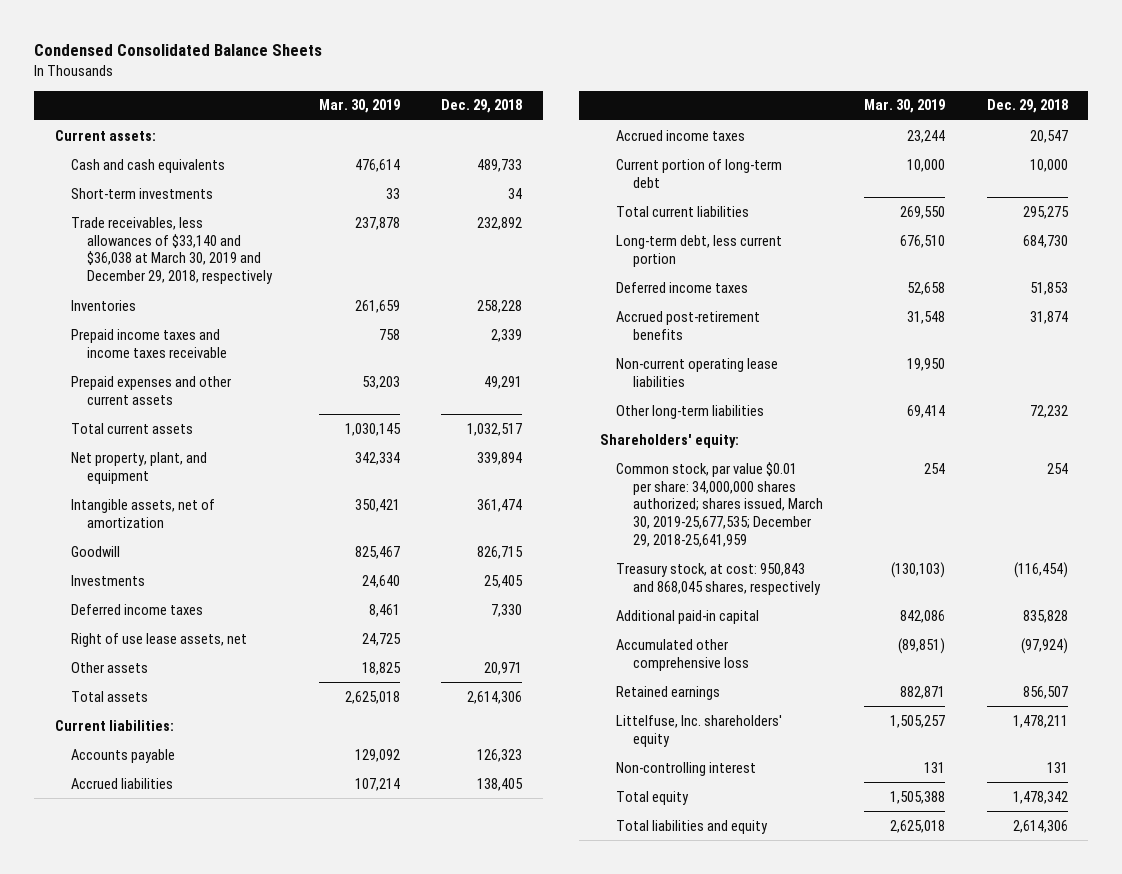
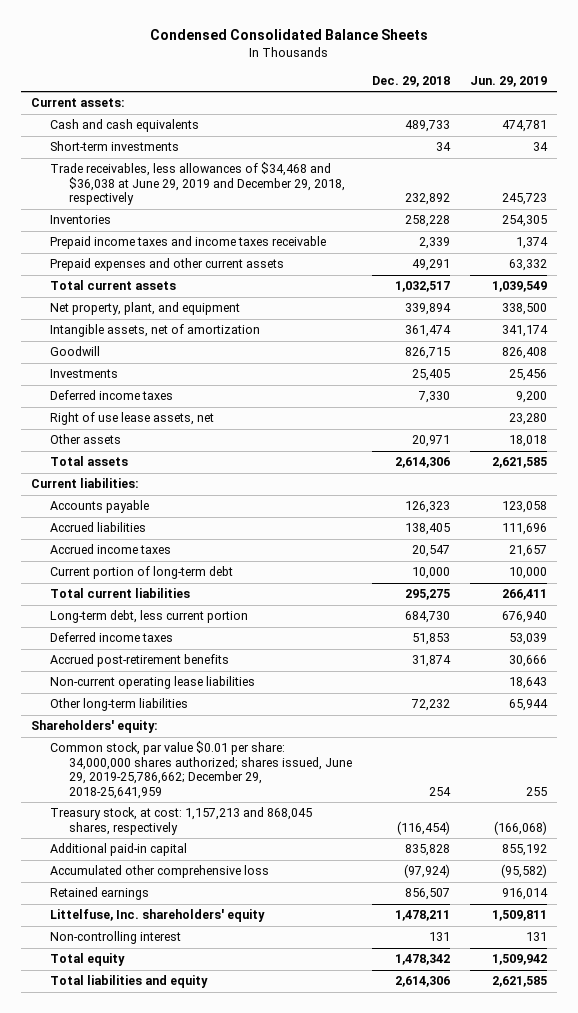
[318,99,400,114] Mar. 30, 2019 -> none
none -> [470,75,548,87] Jun. 29, 2019
[70,216,274,285] Trade receivables, less allowances of $33,140 and $36,038 at March 30, 2019 and December 29, 2018, respectively -> [49,162,345,206] Trade receivables, less allowances of $34,468 and $36,038 at June 29, 2019 and December 29, 2018, respectively
[616,461,823,547] Common stock, par value $0.01 per share: 34,000,000 shares authorized; shares issued, March 30, 2019-25,677,535; December 29, 2018-25,641,959 -> [49,741,352,799] Common stock, par value $0.01 per share: 34,000,000 shares authorized; shares issued, June 29, 2019-25,786,662; December 29, 2018-25,641,959
[616,562,821,595] Treasury stock, at cost: 950,843 and 868,045 shares, respectively -> [49,807,312,835] Treasury stock, at cost: 1,157,213 and 868,045 shares, respectively

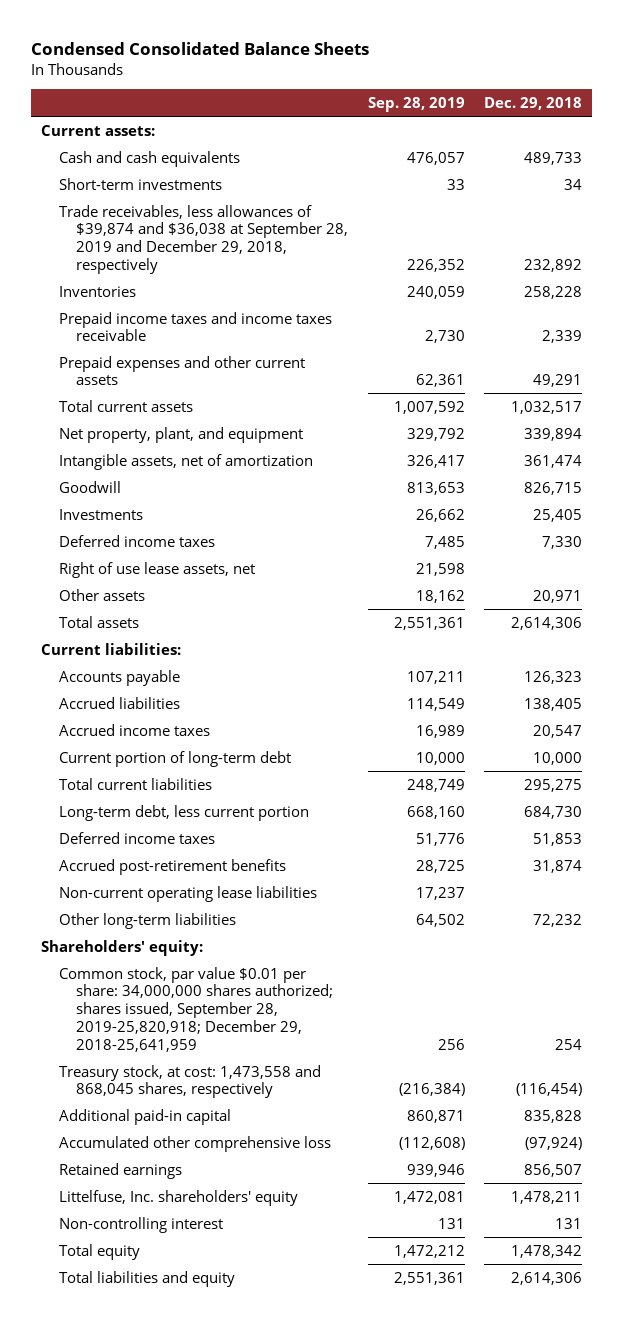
[470,75,548,87] Jun. 29, 2019 -> none
none -> [367,97,465,113] Sep. 28, 2019
[49,162,345,206] Trade receivables, less allowances of $34,468 and $36,038 at June 29, 2019 and December 29, 2018, respectively -> [58,204,349,274] Trade receivables, less allowances of $39,874 and $36,038 at September 28, 2019 and December 29, 2018, respectively
[49,741,352,799] Common stock, par value $0.01 per share: 34,000,000 shares authorized; shares issued, June 29, 2019-25,786,662; December 29, 2018-25,641,959 -> [58,966,334,1052] Common stock, par value $0.01 per share: 34,000,000 shares authorized; shares issued, September 28, 2019-25,820,918; December 29, 2018-25,641,959
[49,807,312,835] Treasury stock, at cost: 1,157,213 and 868,045 shares, respectively -> [58,1064,321,1099] Treasury stock, at cost: 1,473,558 and 868,045 shares, respectively

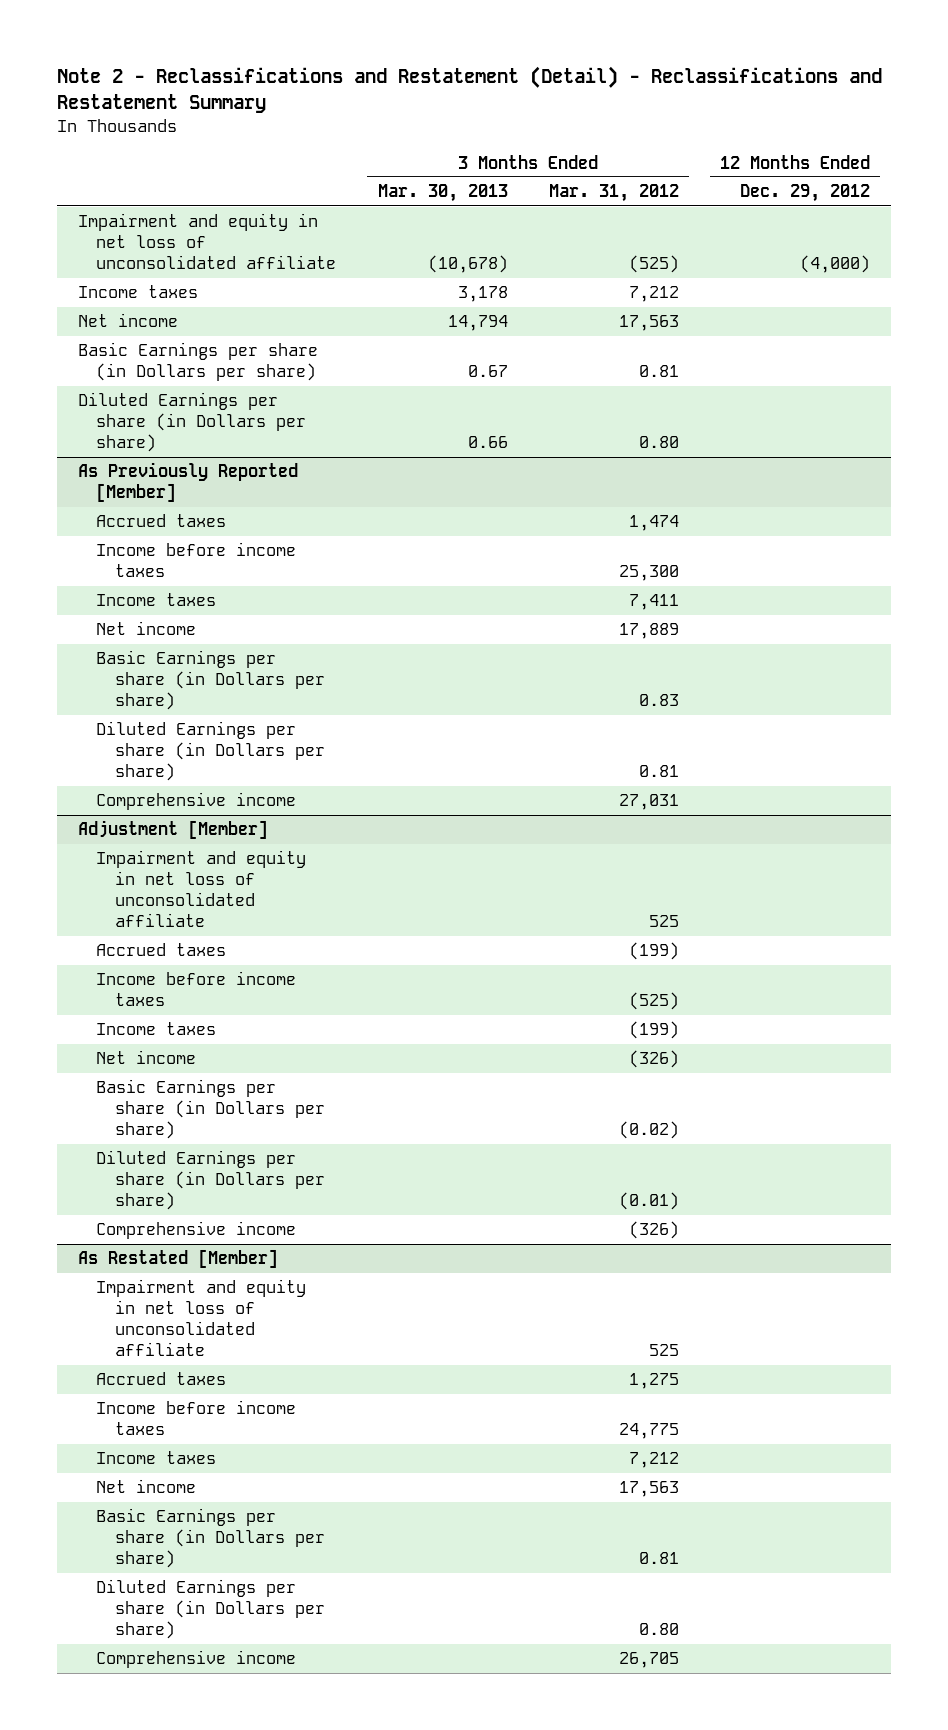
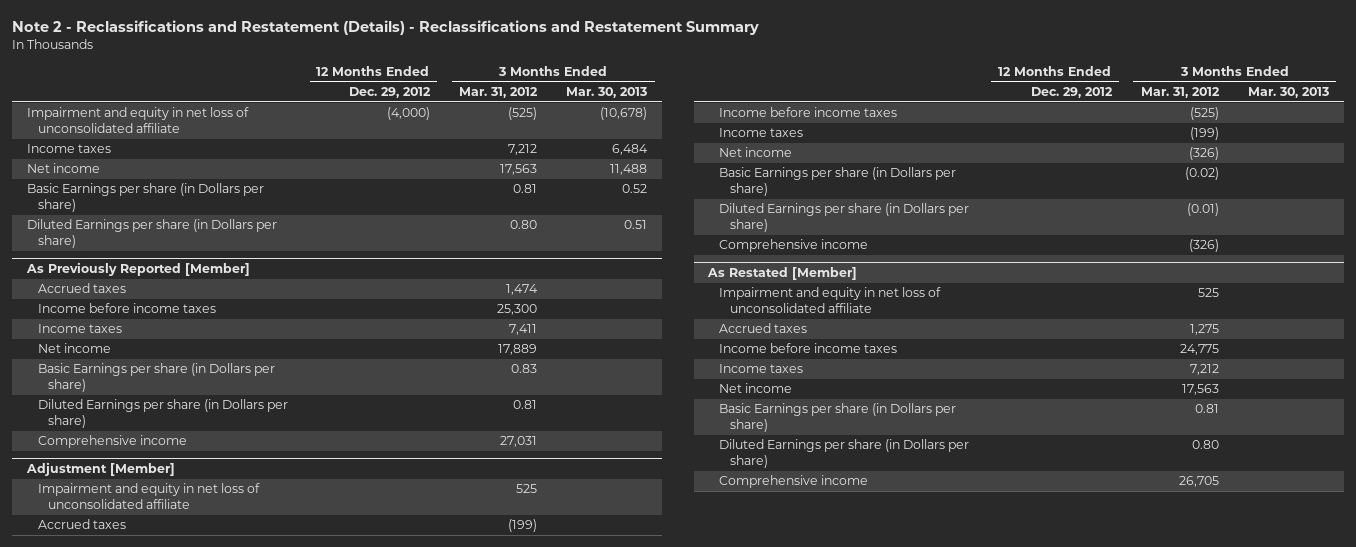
[57,66,883,114] Note 2 - Reclassifications and Restatement (Detail) - Reclassifications and Restatement Summary -> [12,19,760,35] Note 2 - Reclassifications and Restatement (Details) - Reclassifications and Restatement Summary
[457,286,508,303] 3,178 -> [612,144,649,156] 6,484
[447,315,508,332] 14,794 -> [610,164,648,176] 11,488
[467,365,508,378] 0.67 -> [622,184,648,194] 0.52
[467,436,508,449] 0.66 -> [624,220,648,230] 0.51

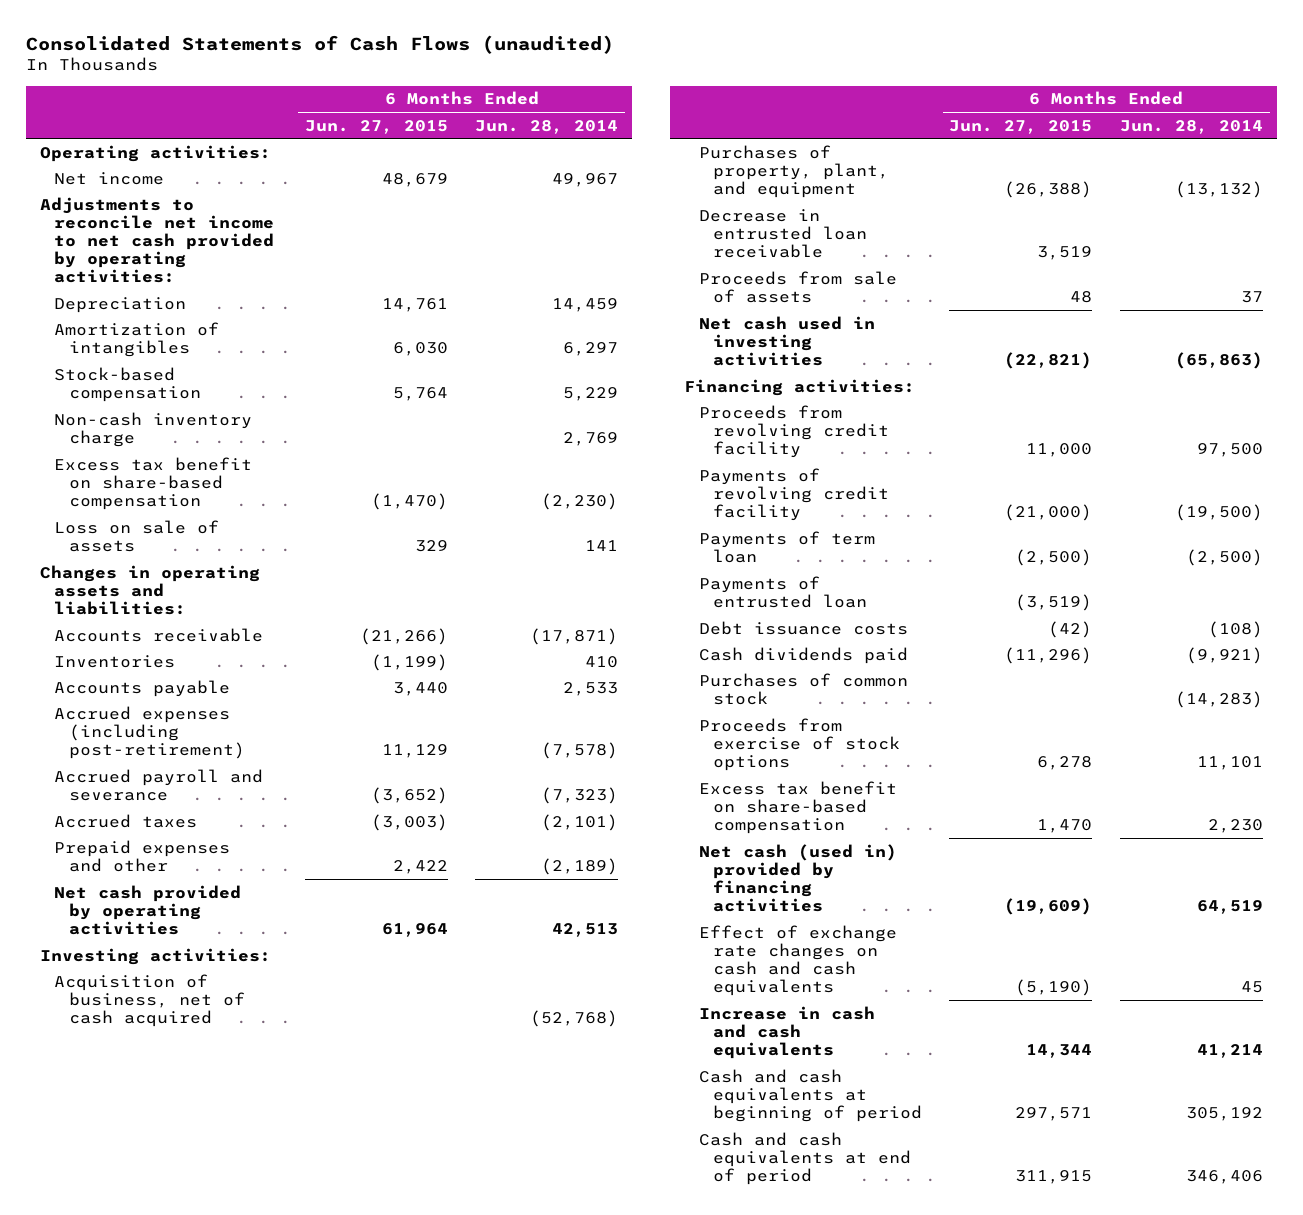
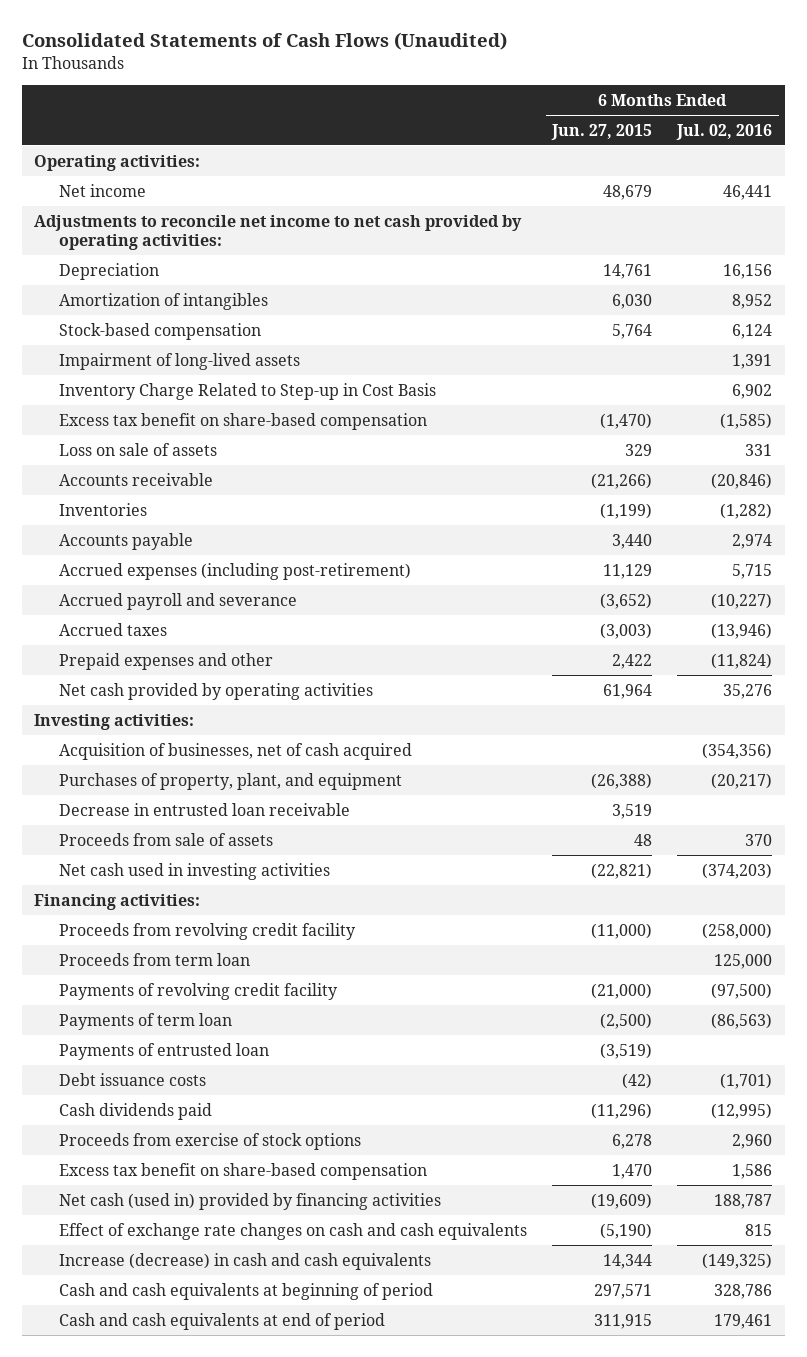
[26,34,615,54] Consolidated Statements of Cash Flows (unaudited) -> [21,32,507,51] Consolidated Statements of Cash Flows (Unaudited)
[475,119,619,134] Jun. 28, 2014 -> none
none -> [676,123,773,140] Jul. 02, 2016
[54,411,253,447] Non-cash inventory charge -> none
none -> [59,352,301,370] Impairment of long-lived assets
none -> [59,382,437,400] Inventory Charge Related to Step-up in Cost Basis
[39,564,260,615] Changes in operating assets and liabilities: -> none
[54,973,245,1027] Acquisition of business, net of cash acquired -> [59,742,413,760] Acquisition of businesses, net of cash acquired
[1026,442,1093,457] 11,000 -> [591,922,653,939] (11,000)
none -> [59,952,251,966] Proceeds from term loan
[698,672,908,705] Purchases of common stock -> none
[698,1005,875,1059] Increase in cash and cash equivalents -> [59,1252,432,1270] Increase (decrease) in cash and cash equivalents

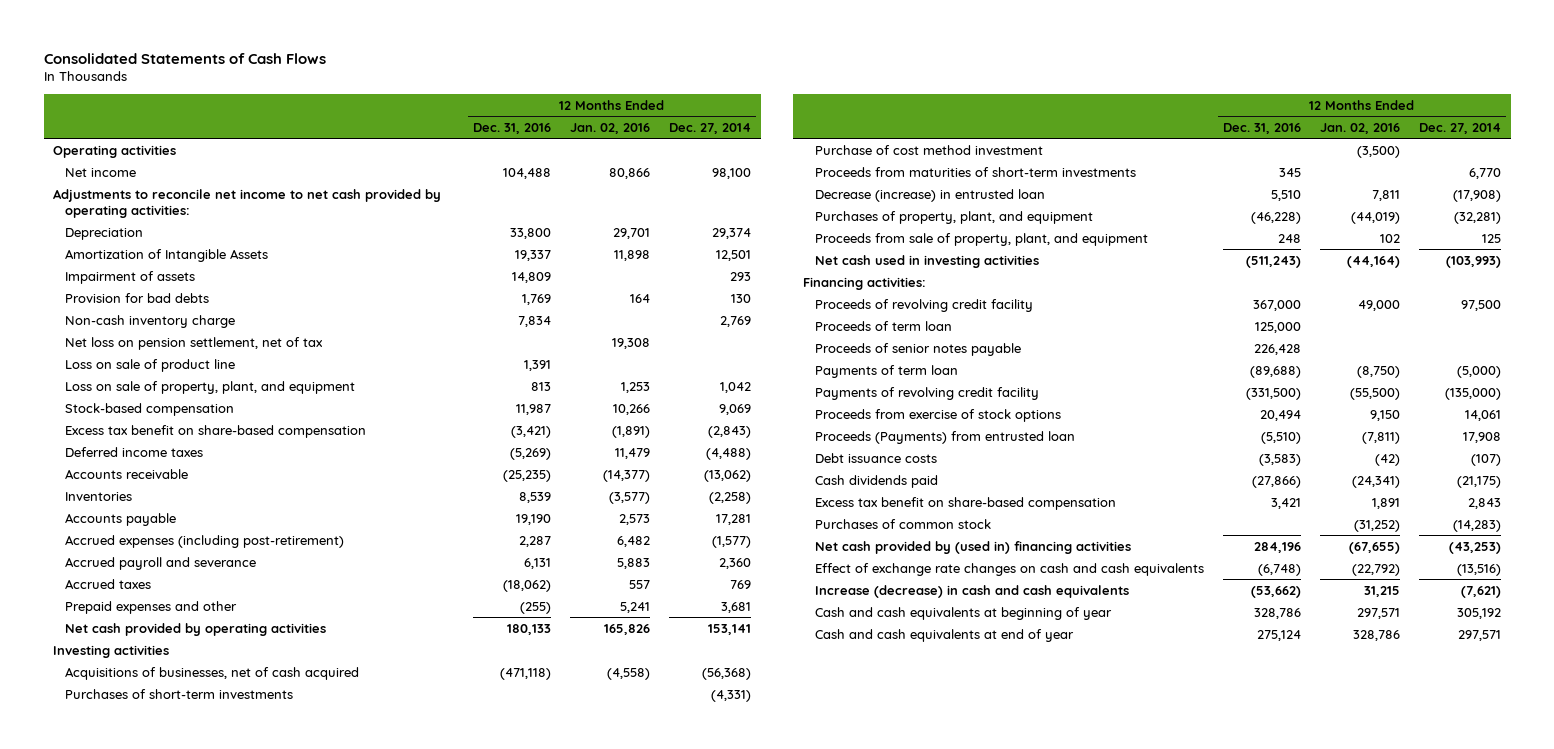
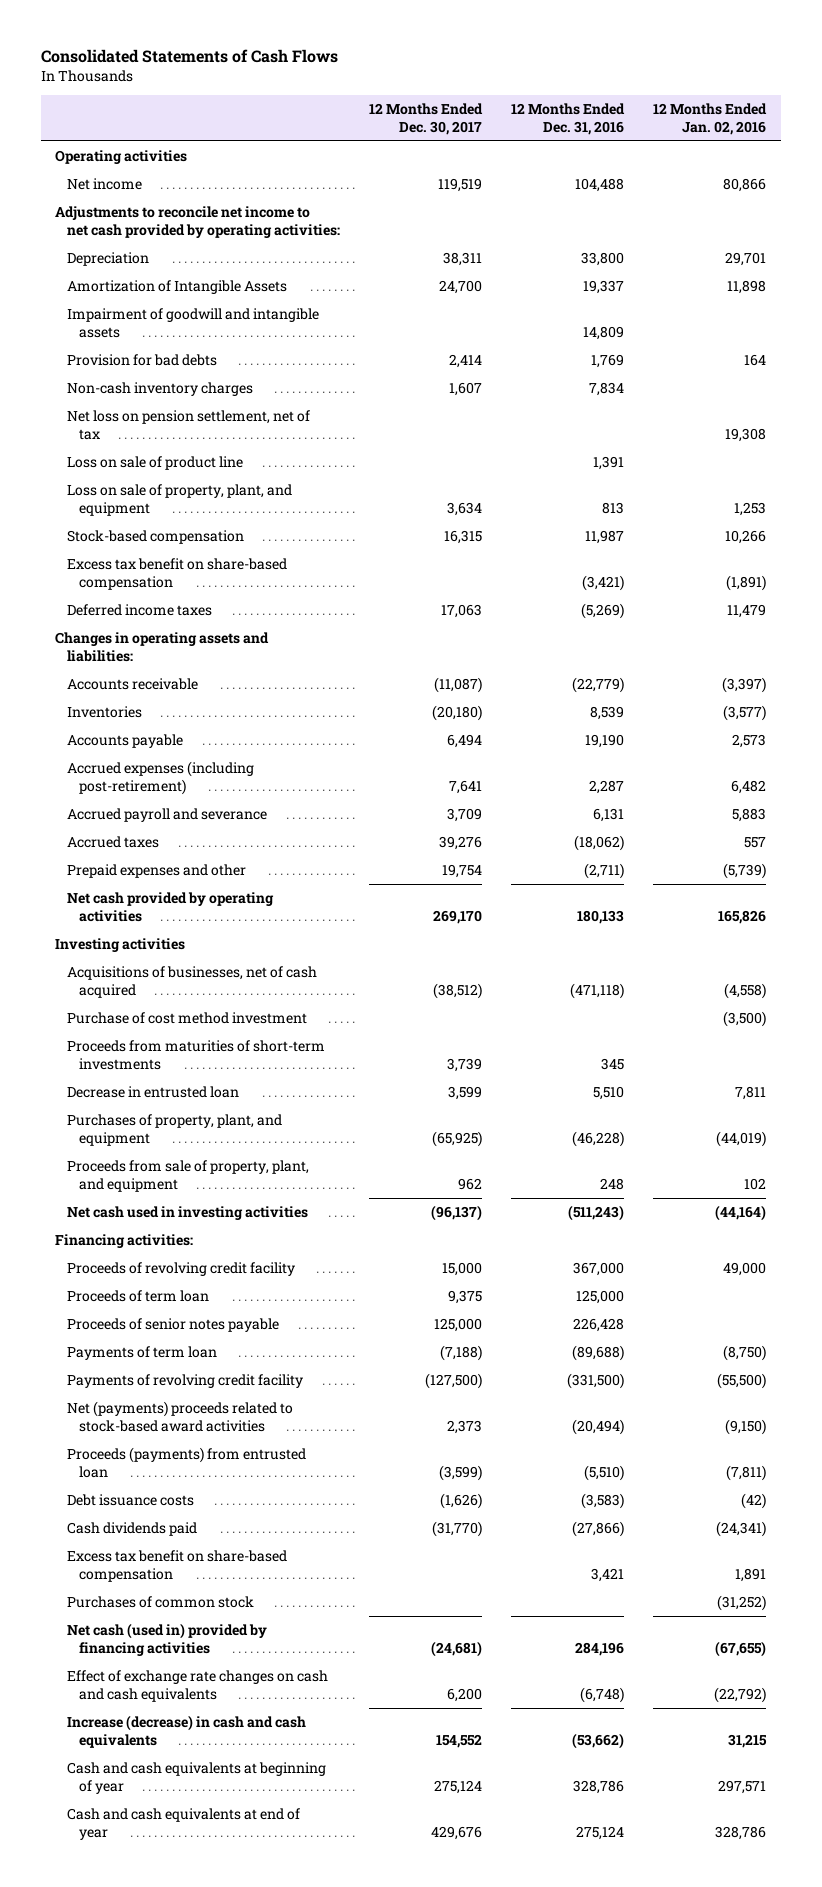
[669,122,752,134] Dec. 27, 2014 -> none
none -> [369,103,484,135] 12 Months Ended Dec. 30, 2017
[64,270,195,284] Impairment of assets -> [67,307,320,338] Impairment of goodwill and intangible assets
[64,314,235,328] Non-cash inventory charge -> [67,381,254,396] Non-cash inventory charges
none -> [55,631,270,662] Changes in operating assets and liabilities:
[503,469,552,482] (25,235) -> [572,676,625,693] (22,779)
[603,469,651,482] (14,377) -> [722,676,767,693] (3,397)
[520,601,552,614] (255) -> [584,862,625,879] (2,711)
[620,601,651,613] 5,241 -> [723,862,767,879] (5,739)
[64,688,293,699] Purchases of short-term investments -> none
[814,188,1045,202] Decrease (increase) in entrusted loan -> [67,1085,240,1098] Decrease in entrusted loan
[814,408,1061,422] Proceeds from exercise of stock options -> none
none -> [67,1400,294,1432] Net (payments) proceeds related to stock-based award activities
[814,430,1075,444] Proceeds (Payments) from entrusted loan -> [67,1446,307,1478] Proceeds (payments) from entrusted loan
[814,540,1131,554] Net cash provided by (used in) financing activities -> [67,1622,268,1656] Net cash (used in) provided by financing activities

